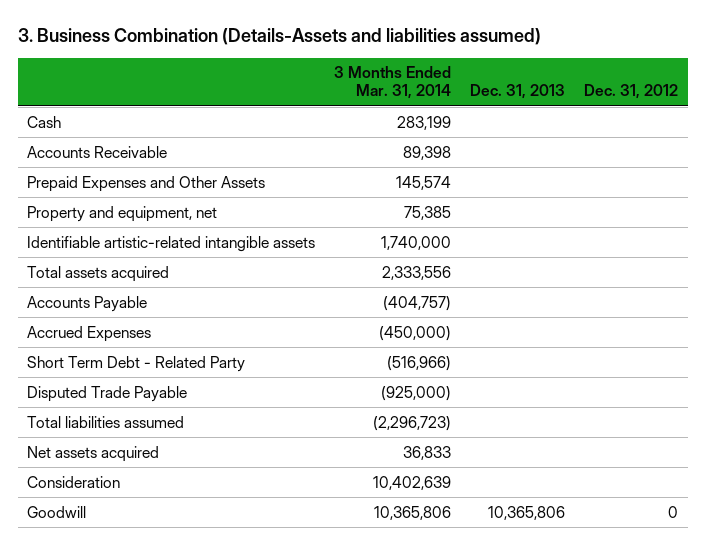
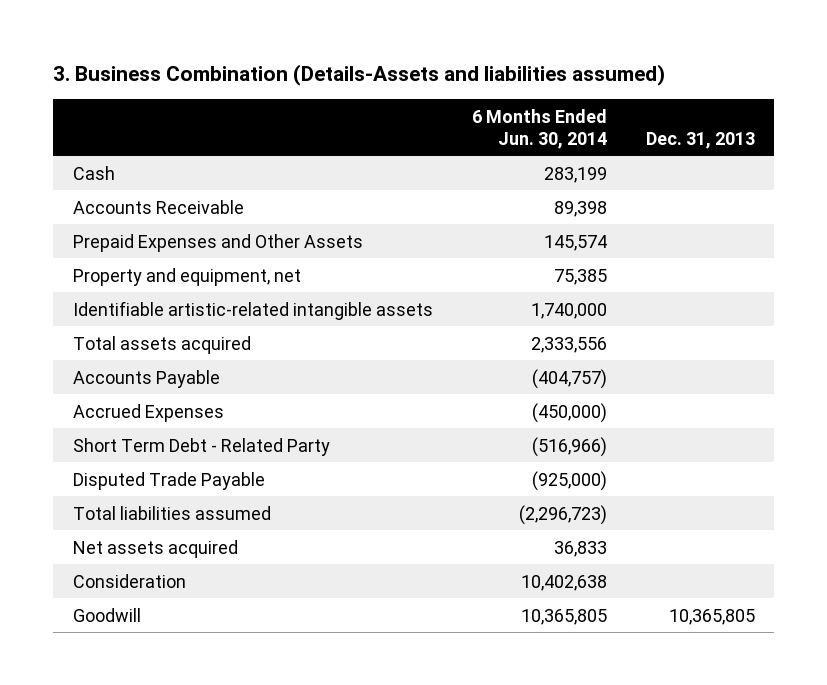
[334,66,452,100] 3 Months Ended Mar. 31, 2014 -> none
[584,84,679,100] Dec. 31, 2012 -> none
none -> [471,109,607,149] 6 Months Ended Jun. 30, 2014
[488,505,566,520] 10,365,806 -> [668,608,755,625] 10,365,805

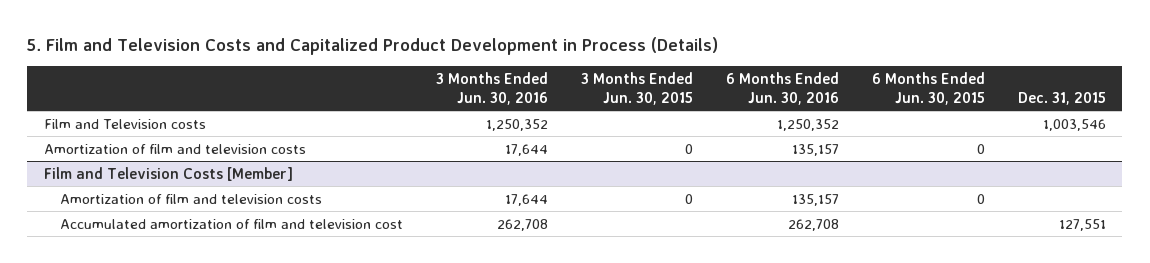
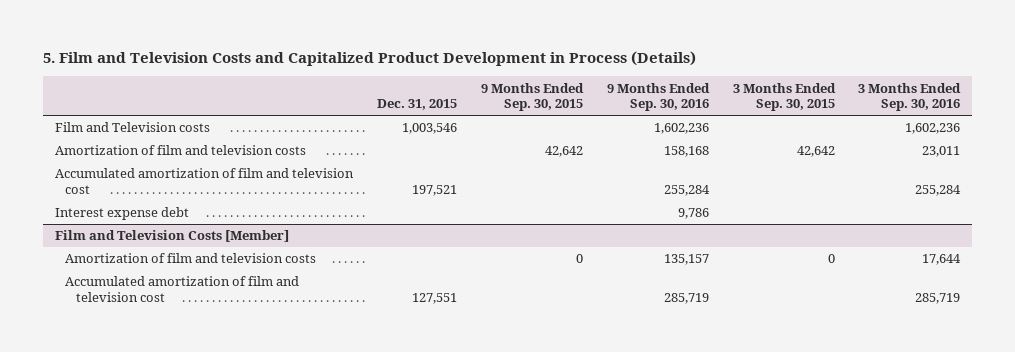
[435,71,548,105] 3 Months Ended Jun. 30, 2016 -> none
[580,71,693,105] 3 Months Ended Jun. 30, 2015 -> none
[725,71,839,105] 6 Months Ended Jun. 30, 2016 -> none
[871,71,985,105] 6 Months Ended Jun. 30, 2015 -> none
none -> [480,82,584,112] 9 Months Ended Sep. 30, 2015
none -> [606,82,710,112] 9 Months Ended Sep. 30, 2016
none -> [732,82,836,112] 3 Months Ended Sep. 30, 2015
none -> [858,82,962,112] 3 Months Ended Sep. 30, 2016
none -> [54,168,354,195] Accumulated amortization of film and television cost
none -> [54,207,189,221] Interest expense debt

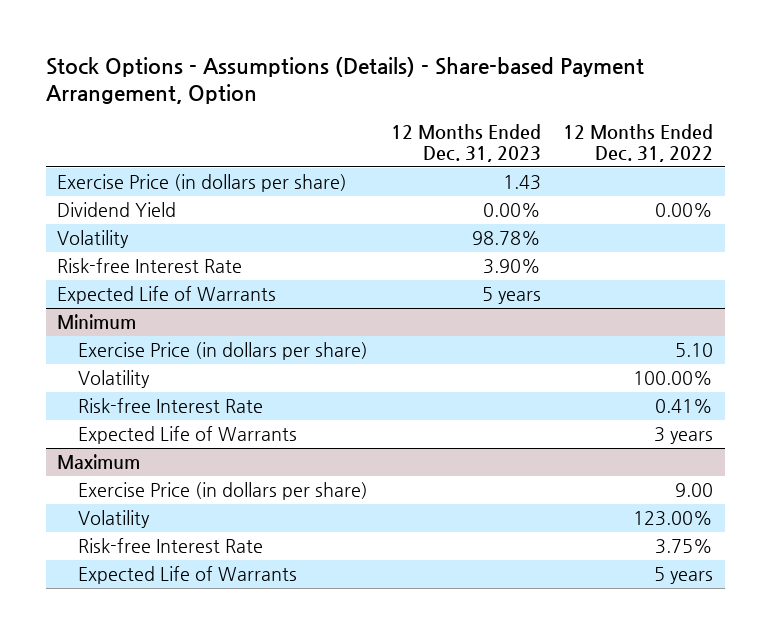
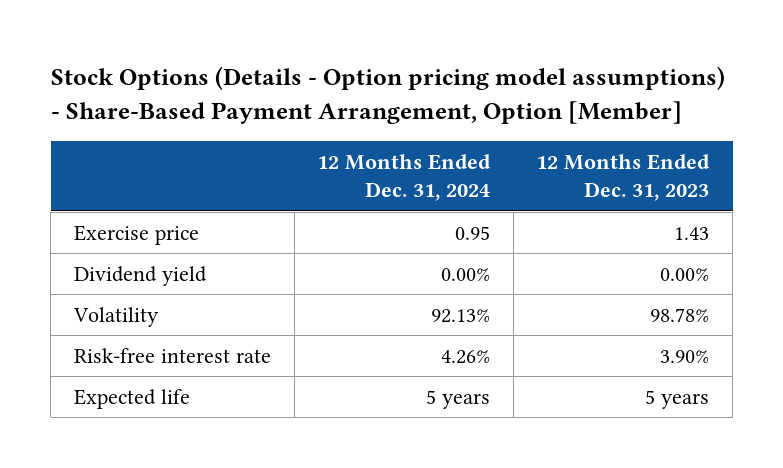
[45,57,644,105] Stock Options - Assumptions (Details) - Share-based Payment Arrangement, Option -> [50,65,725,124] Stock Options (Details - Option pricing model assumptions) - Share-Based Payment Arrangement, Option [Member]
[563,124,714,162] 12 Months Ended Dec. 31, 2022 -> none
none -> [317,153,492,201] 12 Months Ended Dec. 31, 2024
[57,174,348,193] Exercise Price (in dollars per share) -> [73,224,199,245] Exercise price
[57,202,177,218] Dividend Yield -> [73,265,207,286] Dividend yield
[57,314,137,330] Minimum -> none
[78,342,369,361] Exercise Price (in dollars per share) -> none
[78,370,151,389] Volatility -> none
[78,398,264,414] Risk-free Interest Rate -> none
[78,426,298,445] Expected Life of Warrants -> none
[57,454,141,470] Maximum -> none
[78,482,369,501] Exercise Price (in dollars per share) -> none
[78,510,151,529] Volatility -> none
[78,538,264,554] Risk-free Interest Rate -> none
[78,566,298,585] Expected Life of Warrants -> none
[57,258,243,274] Risk-free Interest Rate -> [73,347,271,363] Risk-free interest rate
[57,286,277,305] Expected Life of Warrants -> [73,388,190,409] Expected life

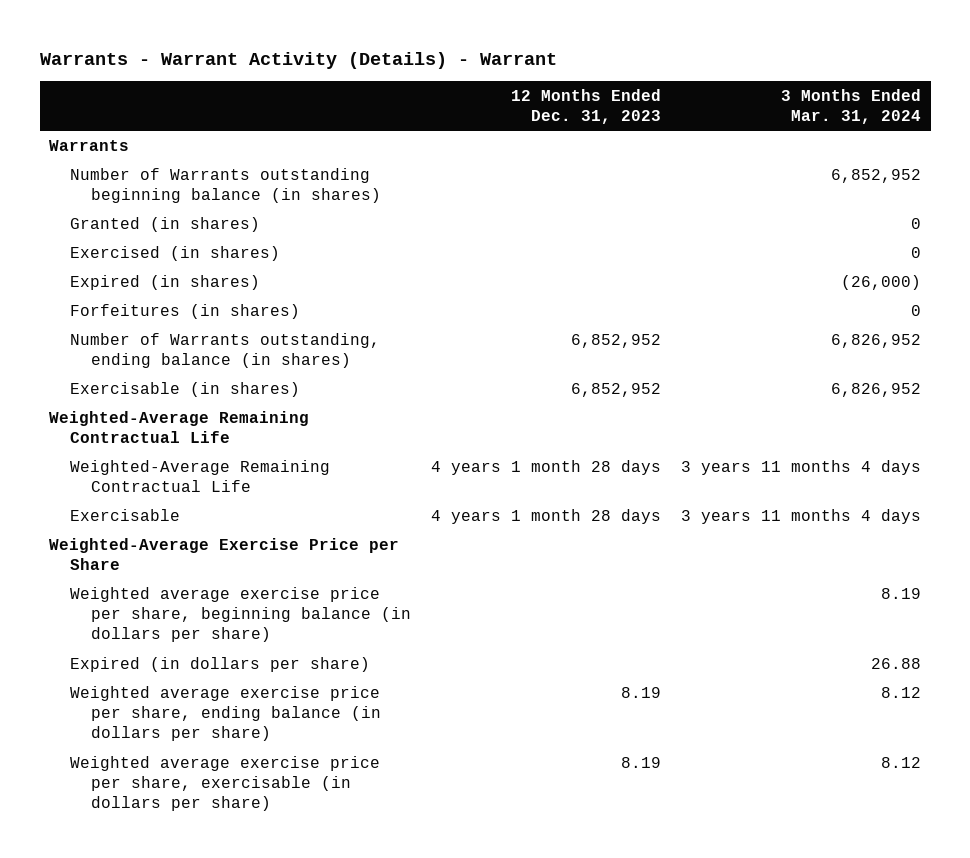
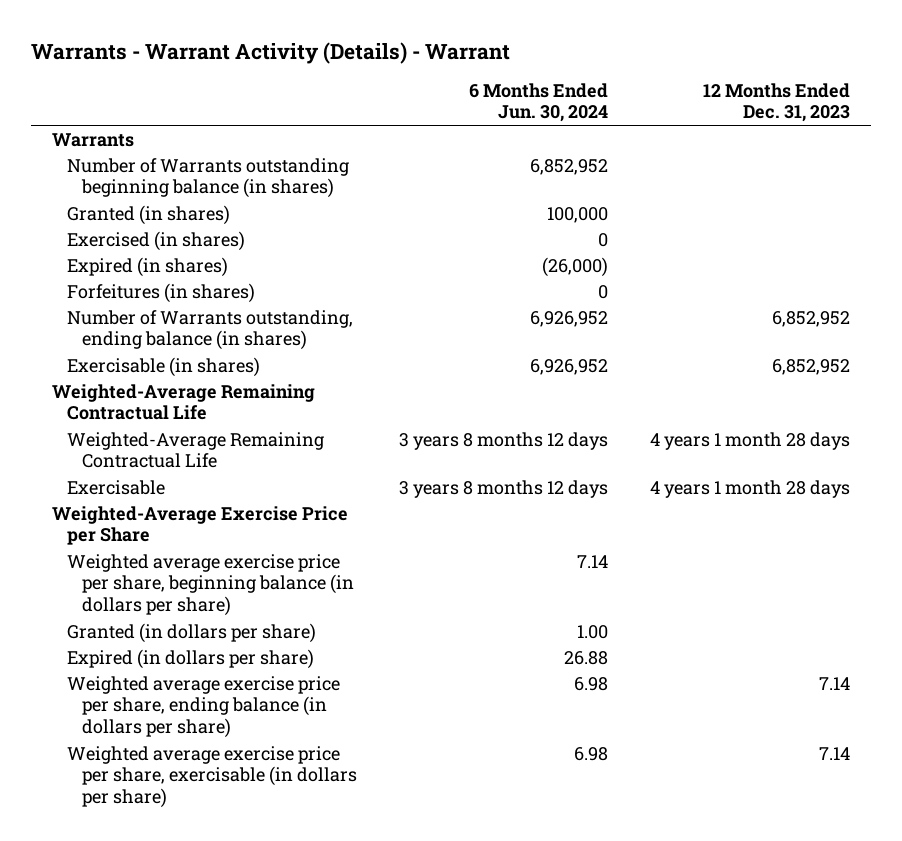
[780,88,921,124] 3 Months Ended Mar. 31, 2024 -> none
none -> [469,82,609,123] 6 Months Ended Jun. 30, 2024
none -> [66,622,316,643] Granted (in dollars per share)
[620,686,661,698] 8.19 -> [819,676,851,690] 7.14
[620,756,661,768] 8.19 -> [819,746,851,760] 7.14

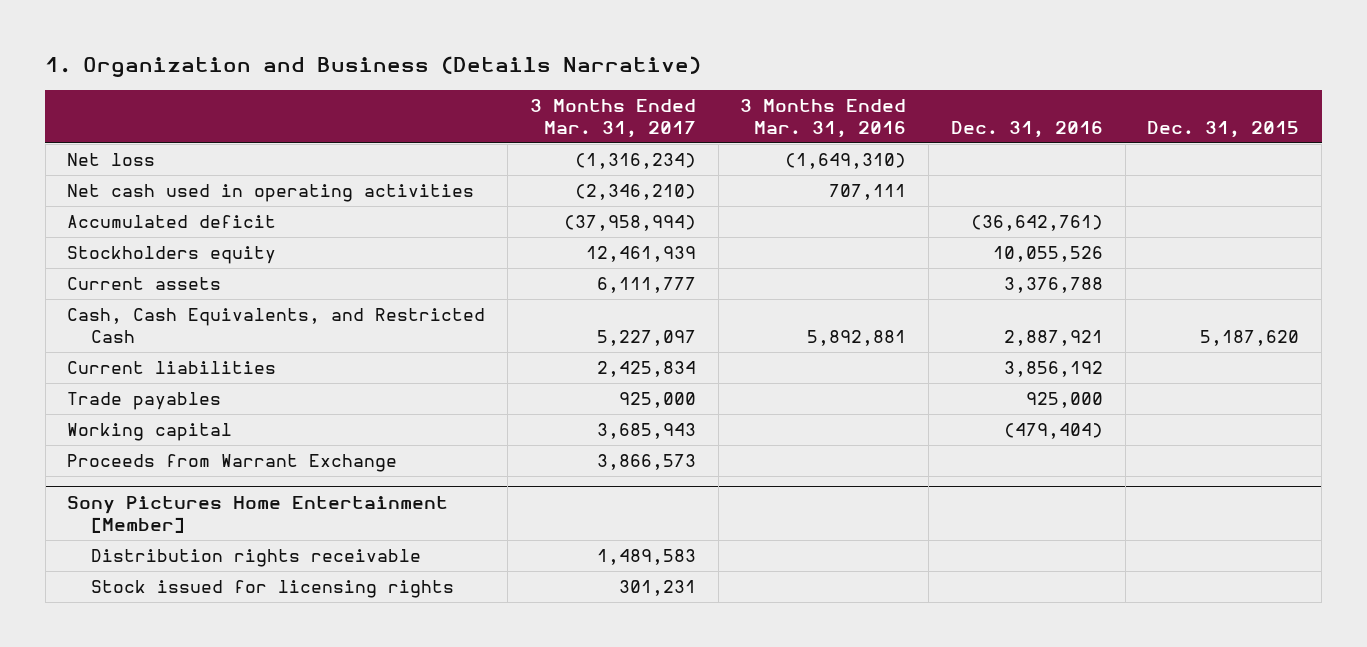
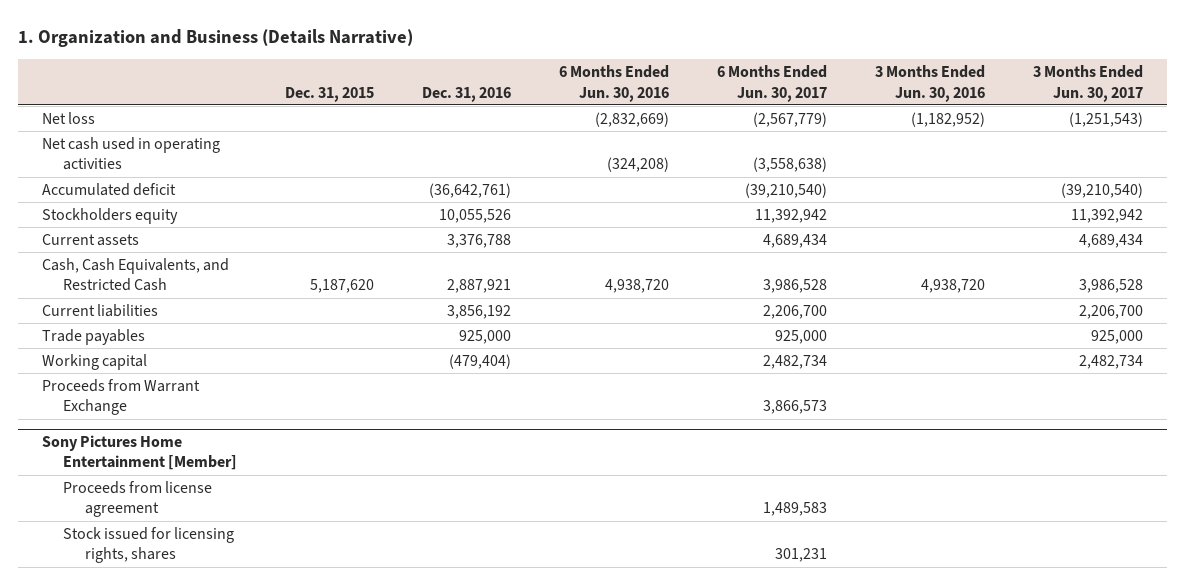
[529,99,696,138] 3 Months Ended Mar. 31, 2017 -> none
[740,99,907,138] 3 Months Ended Mar. 31, 2016 -> none
none -> [559,65,670,102] 6 Months Ended Jun. 30, 2016
none -> [717,65,828,102] 6 Months Ended Jun. 30, 2017
none -> [875,65,986,102] 3 Months Ended Jun. 30, 2016
none -> [1033,65,1144,102] 3 Months Ended Jun. 30, 2017
[90,549,421,568] Distribution rights receivable -> none
none -> [63,481,213,518] Proceeds from license agreement
[90,580,454,599] Stock issued for licensing rights -> [63,527,235,564] Stock issued for licensing rights, shares

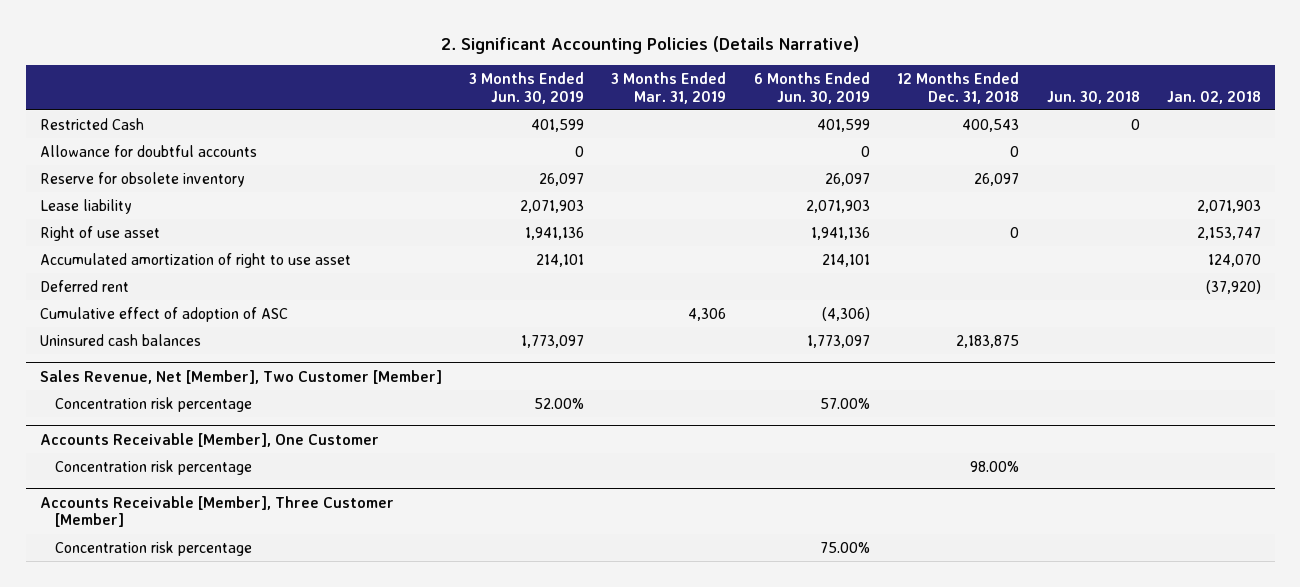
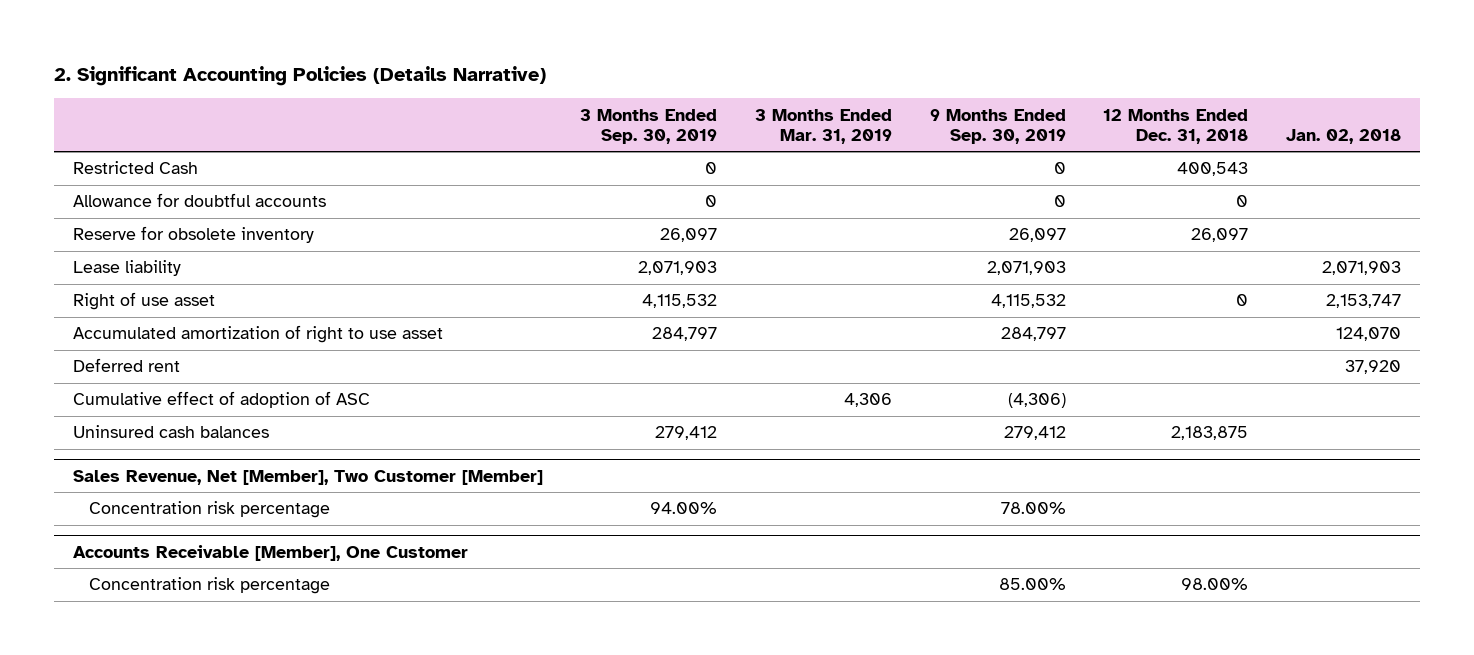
[468,71,584,104] 3 Months Ended Jun. 30, 2019 -> none
[753,71,870,104] 6 Months Ended Jun. 30, 2019 -> none
[1046,90,1140,104] Jun. 30, 2018 -> none
none -> [580,108,718,144] 3 Months Ended Sep. 30, 2019
none -> [929,108,1066,144] 9 Months Ended Sep. 30, 2019
[1205,279,1261,294] (37,920) -> [1344,360,1401,375] 37,920
[39,495,394,528] Accounts Receivable [Member], Three Customer [Member] -> none
[54,540,252,556] Concentration risk percentage -> none

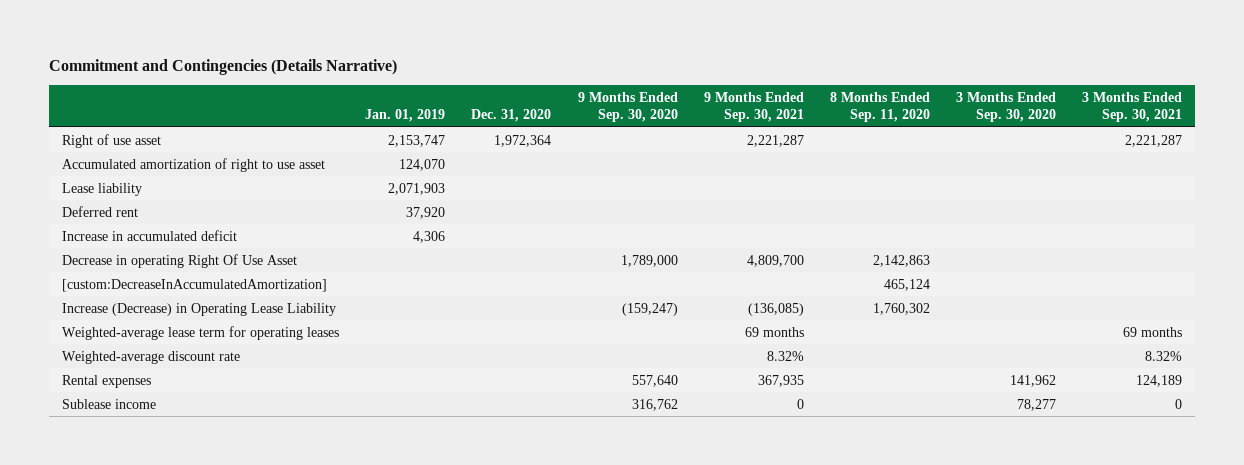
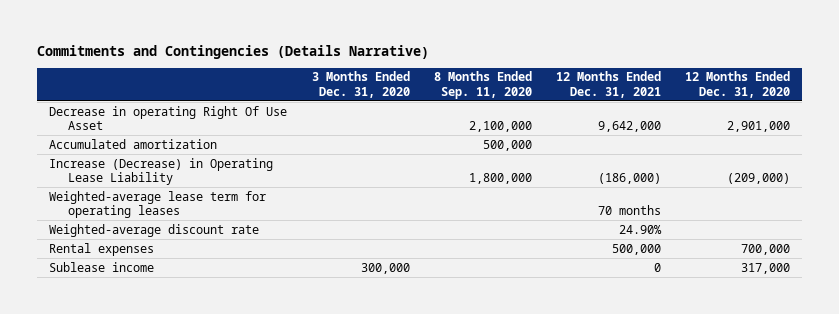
[48,58,397,75] Commitment and Contingencies (Details Narrative) -> [37,44,430,59] Commitments and Contingencies (Details Narrative)
[365,109,446,123] Jan. 01, 2019 -> none
[471,109,552,123] Dec. 31, 2020 -> none
[577,91,678,123] 9 Months Ended Sep. 30, 2020 -> none
[703,91,804,123] 9 Months Ended Sep. 30, 2021 -> none
[956,91,1057,123] 3 Months Ended Sep. 30, 2020 -> none
[1082,91,1183,123] 3 Months Ended Sep. 30, 2021 -> none
none -> [311,71,410,98] 3 Months Ended Dec. 31, 2020
none -> [555,71,661,98] 12 Months Ended Dec. 31, 2021
none -> [684,71,790,98] 12 Months Ended Dec. 31, 2020
[61,133,161,148] Right of use asset -> none
[61,157,325,172] Accumulated amortization of right to use asset -> none
[61,182,142,196] Lease liability -> none
[61,205,138,217] Deferred rent -> none
[61,229,237,241] Increase in accumulated deficit -> none
[61,278,327,292] [custom:DecreaseInAccumulatedAmortization] -> none
[872,254,930,267] 2,142,863 -> [468,120,532,132] 2,100,000
none -> [49,138,218,149] Accumulated amortization
[872,302,930,315] 1,760,302 -> [468,172,532,184] 1,800,000

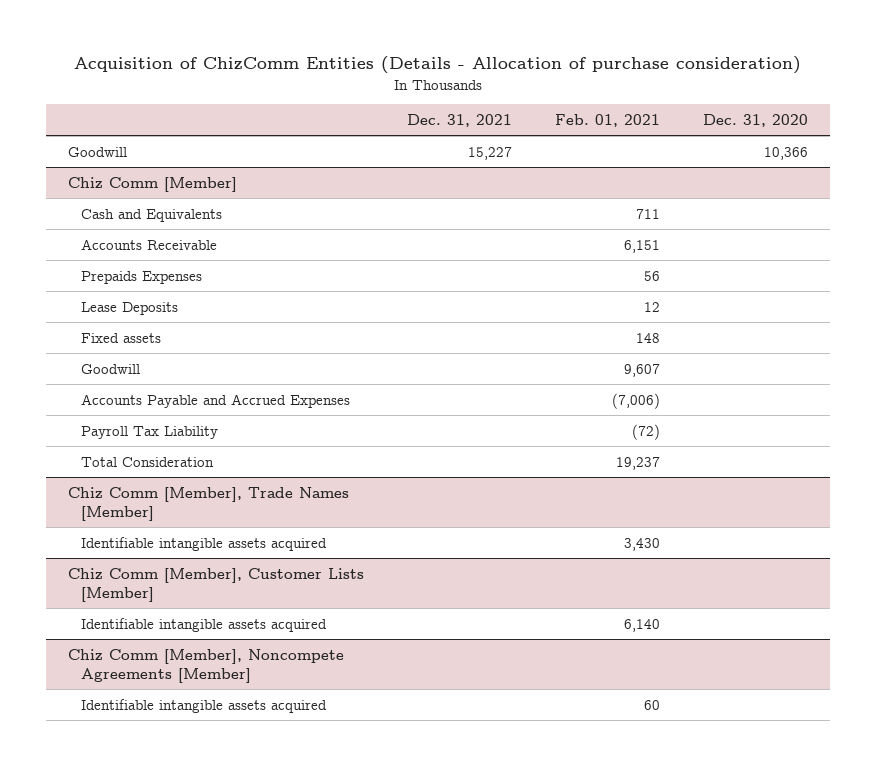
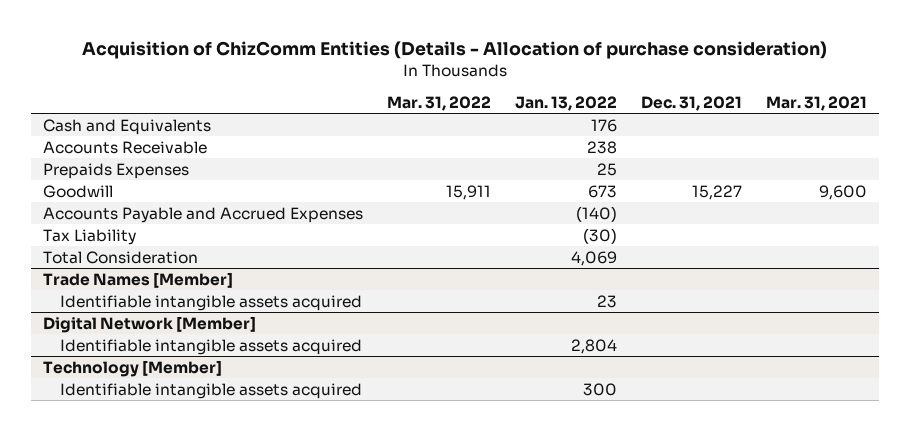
[555,113,661,127] Feb. 01, 2021 -> none
[703,113,809,127] Dec. 31, 2020 -> none
none -> [386,95,491,111] Mar. 31, 2022
none -> [514,95,617,111] Jan. 13, 2022
none -> [765,95,867,111] Mar. 31, 2021
none -> [42,118,211,135] Cash and Equivalents
none -> [42,140,207,154] Accounts Receivable
none -> [42,162,189,179] Prepaids Expenses
[67,176,237,192] Chiz Comm [Member] -> none
[81,208,223,222] Cash and Equivalents -> none
[81,238,218,250] Accounts Receivable -> none
[81,270,203,284] Prepaids Expenses -> none
[81,301,179,315] Lease Deposits -> none
[81,332,162,343] Fixed assets -> none
[81,363,141,374] Goodwill -> none
[81,393,351,408] Accounts Payable and Accrued Expenses -> none
[81,425,219,439] Payroll Tax Liability -> none
[81,456,215,467] Total Consideration -> none
none -> [42,206,363,223] Accounts Payable and Accrued Expenses
none -> [42,228,136,245] Tax Liability
none -> [42,250,198,264] Total Consideration
[67,486,349,521] Chiz Comm [Member], Trade Names [Member] -> [42,271,233,288] Trade Names [Member]
[67,567,364,602] Chiz Comm [Member], Customer Lists [Member] -> none
[81,617,328,632] Identifiable intangible assets acquired -> none
[67,648,344,683] Chiz Comm [Member], Noncompete Agreements [Member] -> none
[81,698,328,713] Identifiable intangible assets acquired -> none
none -> [42,315,256,333] Digital Network [Member]
none -> [60,338,363,355] Identifiable intangible assets acquired
none -> [42,359,222,377] Technology [Member]
none -> [60,382,363,399] Identifiable intangible assets acquired

